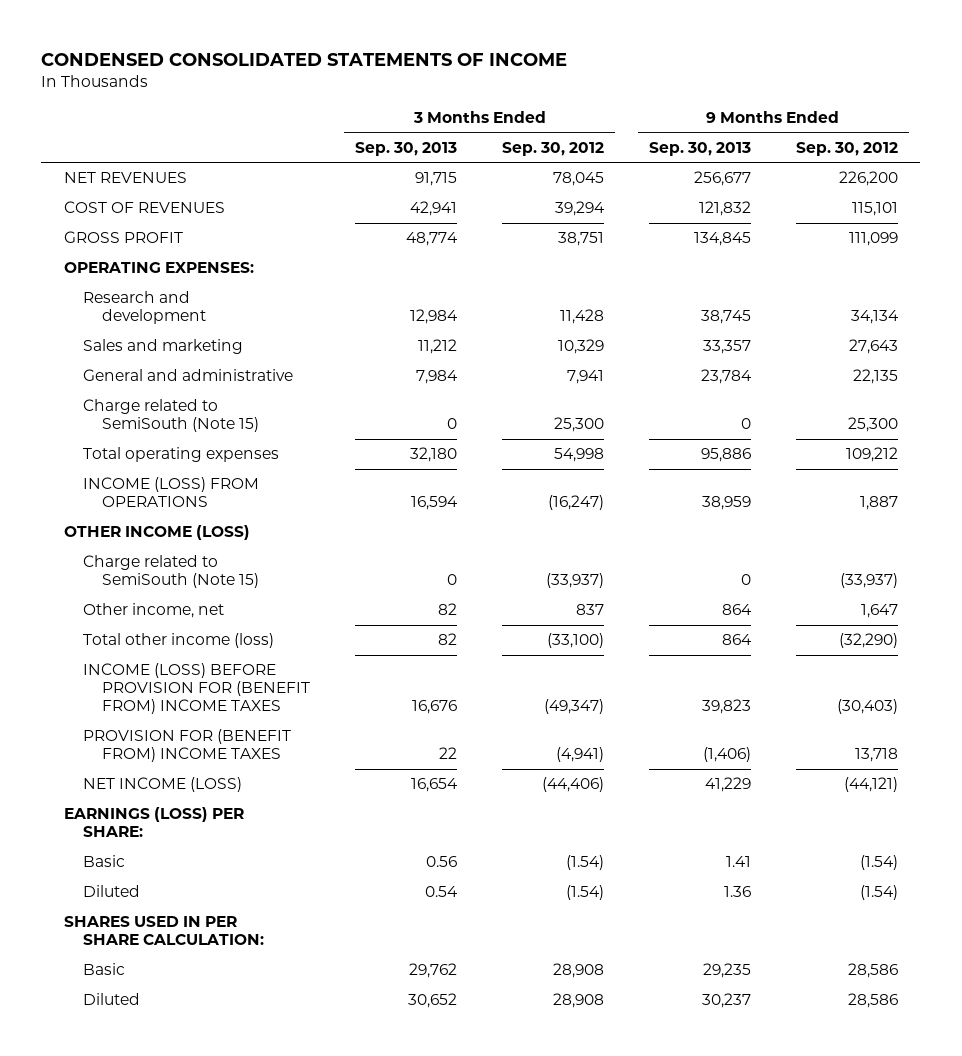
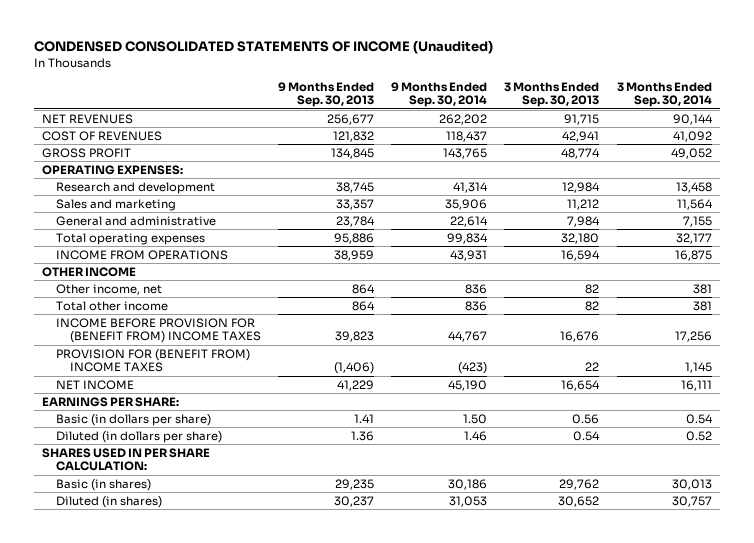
[41,52,568,66] CONDENSED CONSOLIDATED STATEMENTS OF INCOME -> [33,40,493,55] CONDENSED CONSOLIDATED STATEMENTS OF INCOME (Unaudited)
[502,141,605,156] Sep. 30, 2012 -> none
[795,141,898,156] Sep. 30, 2012 -> none
none -> [391,81,488,108] 9 Months Ended Sep. 30, 2014
none -> [616,81,712,108] 3 Months Ended Sep. 30, 2014
[82,399,260,433] Charge related to SemiSouth (Note 15) -> none
[82,555,260,589] Charge related to SemiSouth (Note 15) -> none
[82,477,259,508] INCOME (LOSS) FROM OPERATIONS -> [56,249,229,260] INCOME FROM OPERATIONS
[63,525,250,541] OTHER INCOME (LOSS) -> [42,266,137,277] OTHER INCOME
[82,633,274,649] Total other income (loss) -> [56,300,169,311] Total other income
[82,663,311,715] INCOME (LOSS) BEFORE PROVISION FOR (BENEFIT FROM) INCOME TAXES -> [56,317,261,344] INCOME BEFORE PROVISION FOR (BENEFIT FROM) INCOME TAXES
[82,777,242,793] NET INCOME (LOSS) -> [56,379,135,390] NET INCOME
[63,807,244,838] EARNINGS (LOSS) PER SHARE: -> [42,396,180,407] EARNINGS PER SHARE:
[82,855,125,868] Basic -> [56,413,212,426] Basic (in dollars per share)
[82,885,140,898] Diluted -> [56,430,223,443] Diluted (in dollars per share)
[82,963,125,976] Basic -> [56,478,152,491] Basic (in shares)
[82,993,140,1006] Diluted -> [56,495,163,508] Diluted (in shares)

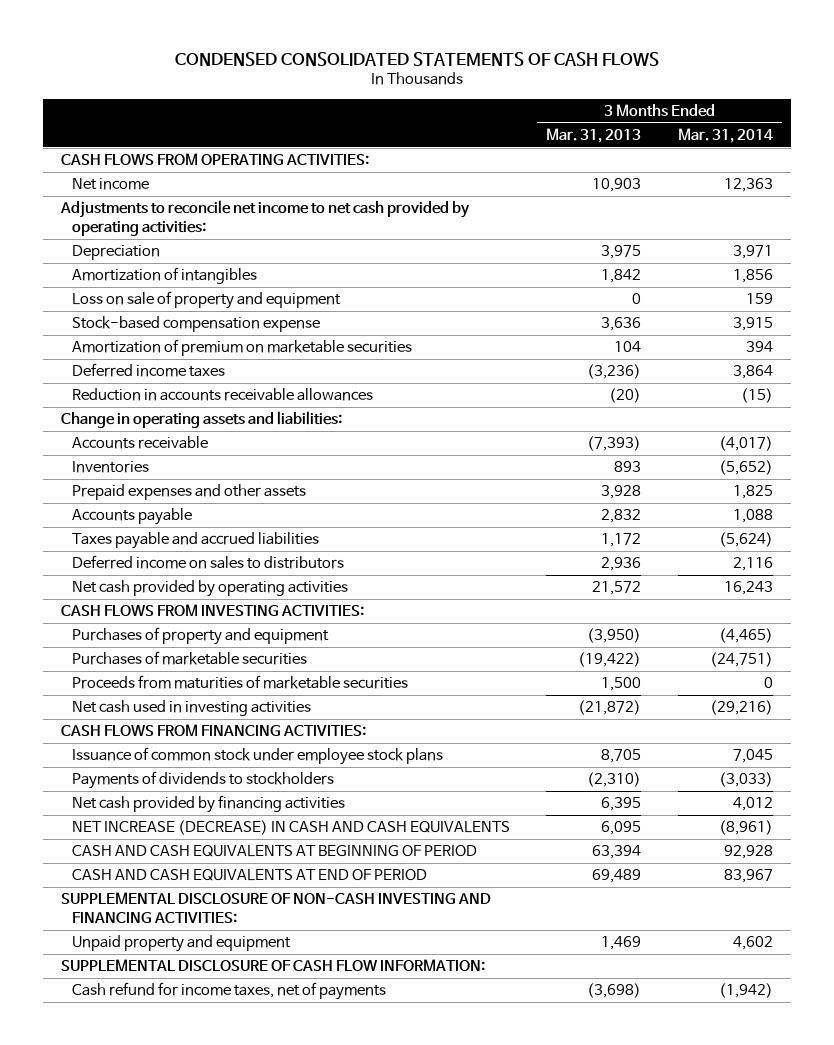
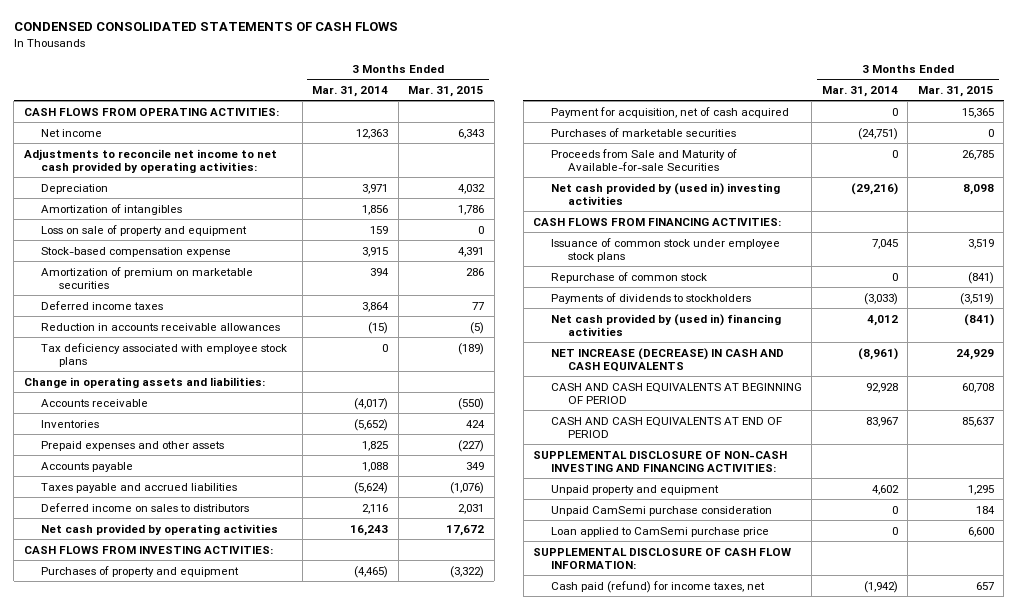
[546,127,642,143] Mar. 31, 2013 -> none
none -> [408,85,485,97] Mar. 31, 2015
none -> [41,342,288,367] Tax deficiency associated with employee stock plans
none -> [550,106,789,118] Payment for acquisition, net of cash acquired
[71,675,408,690] Proceeds from maturities of marketable securities -> none
none -> [550,148,737,171] Proceeds from Sale and Maturity of Available-for-sale Securities
[71,700,311,717] Net cash used in investing activities -> [550,182,780,205] Net cash provided by (used in) investing activities
none -> [550,271,707,283] Repurchase of common stock
[71,795,345,814] Net cash provided by financing activities -> [550,313,781,336] Net cash provided by (used in) financing activities
none -> [550,505,772,516] Unpaid CamSemi purchase consideration
none -> [550,526,769,537] Loan applied to CamSemi purchase price
[71,982,386,1001] Cash refund for income taxes, net of payments -> [550,580,765,593] Cash paid (refund) for income taxes, net

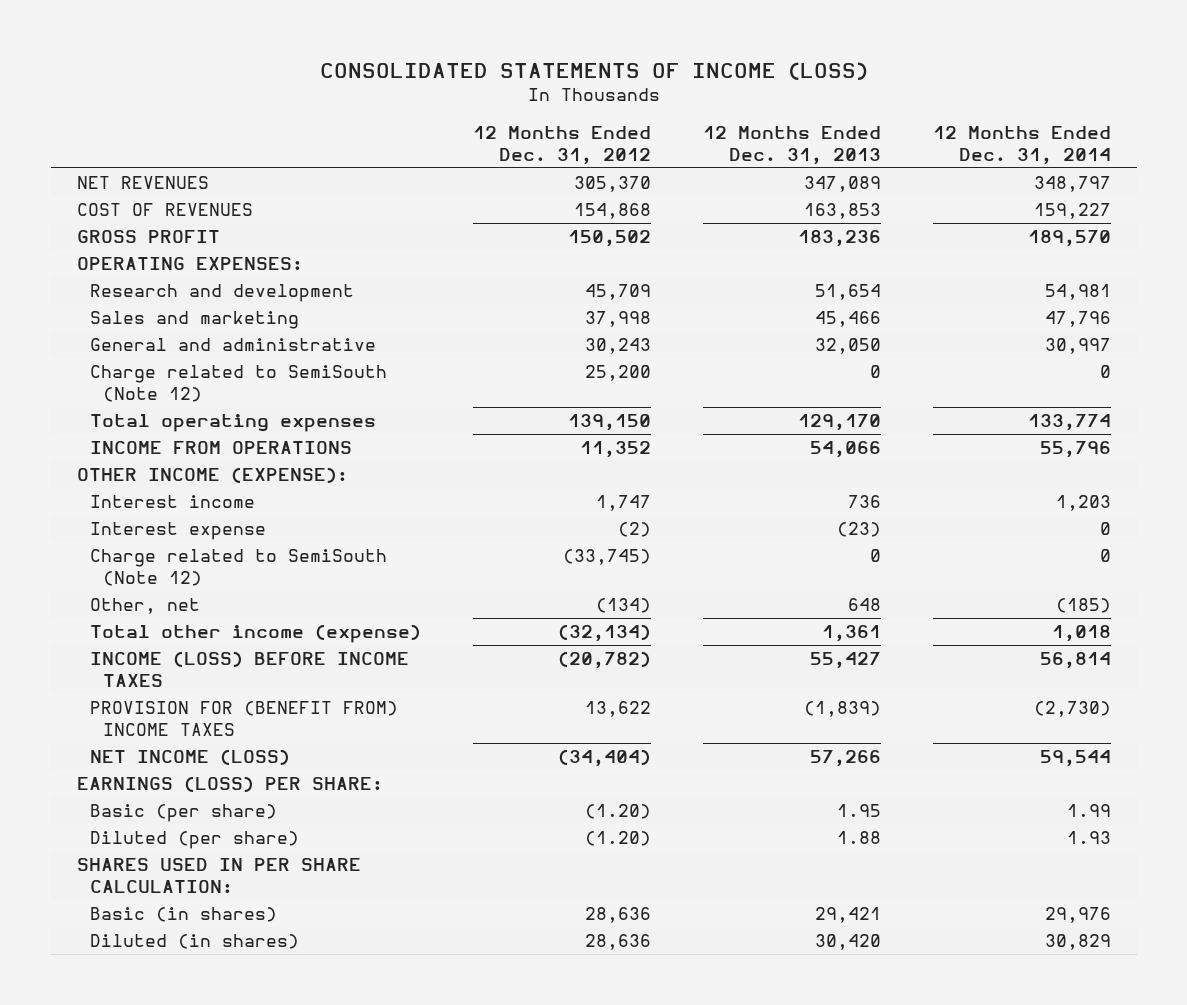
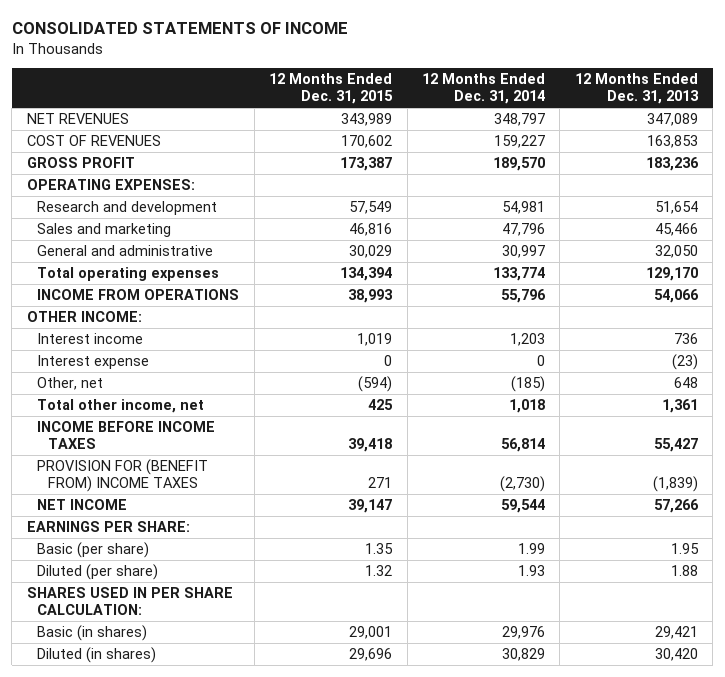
[319,61,868,80] CONSOLIDATED STATEMENTS OF INCOME (LOSS) -> [11,22,348,35] CONSOLIDATED STATEMENTS OF INCOME
[472,125,651,165] 12 Months Ended Dec. 31, 2012 -> none
none -> [269,73,394,105] 12 Months Ended Dec. 31, 2015
[89,365,387,403] Charge related to SemiSouth (Note 12) -> none
[76,467,348,484] OTHER INCOME (EXPENSE): -> [26,311,142,323] OTHER INCOME:
[89,549,387,587] Charge related to SemiSouth (Note 12) -> none
[89,624,421,644] Total other income (expense) -> [37,399,205,414] Total other income, net
[89,651,409,688] INCOME (LOSS) BEFORE INCOME TAXES -> [37,421,216,450] INCOME BEFORE INCOME TAXES
[89,749,290,766] NET INCOME (LOSS) -> [37,499,128,511] NET INCOME
[76,776,383,793] EARNINGS (LOSS) PER SHARE: -> [26,521,190,533] EARNINGS PER SHARE:

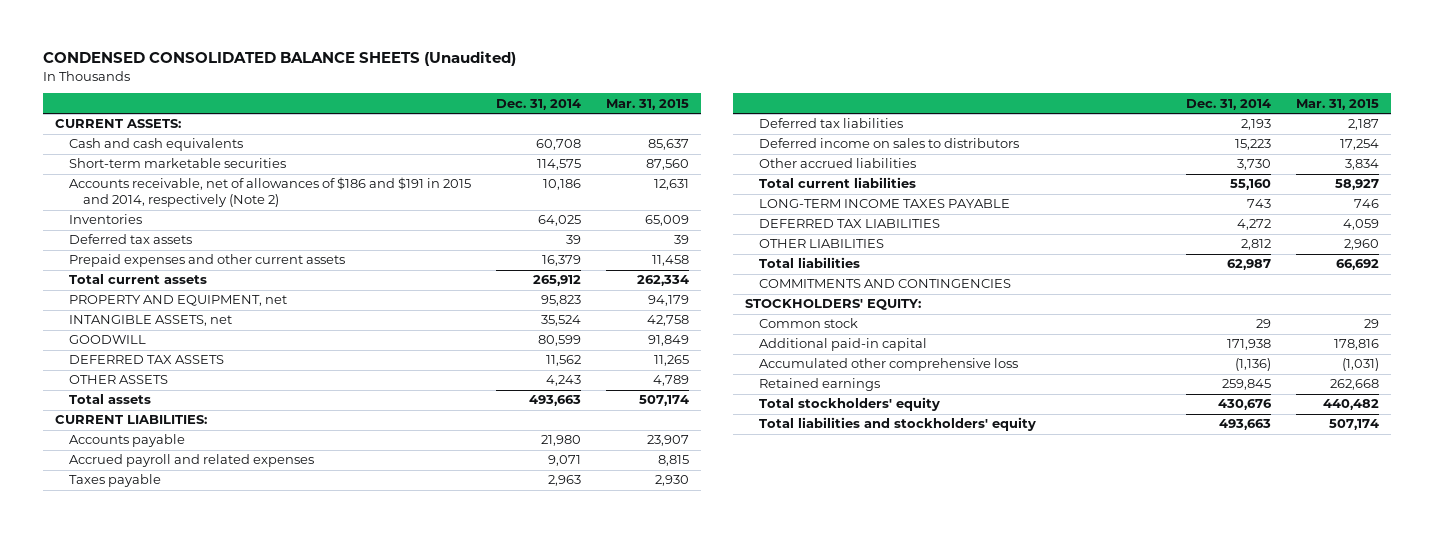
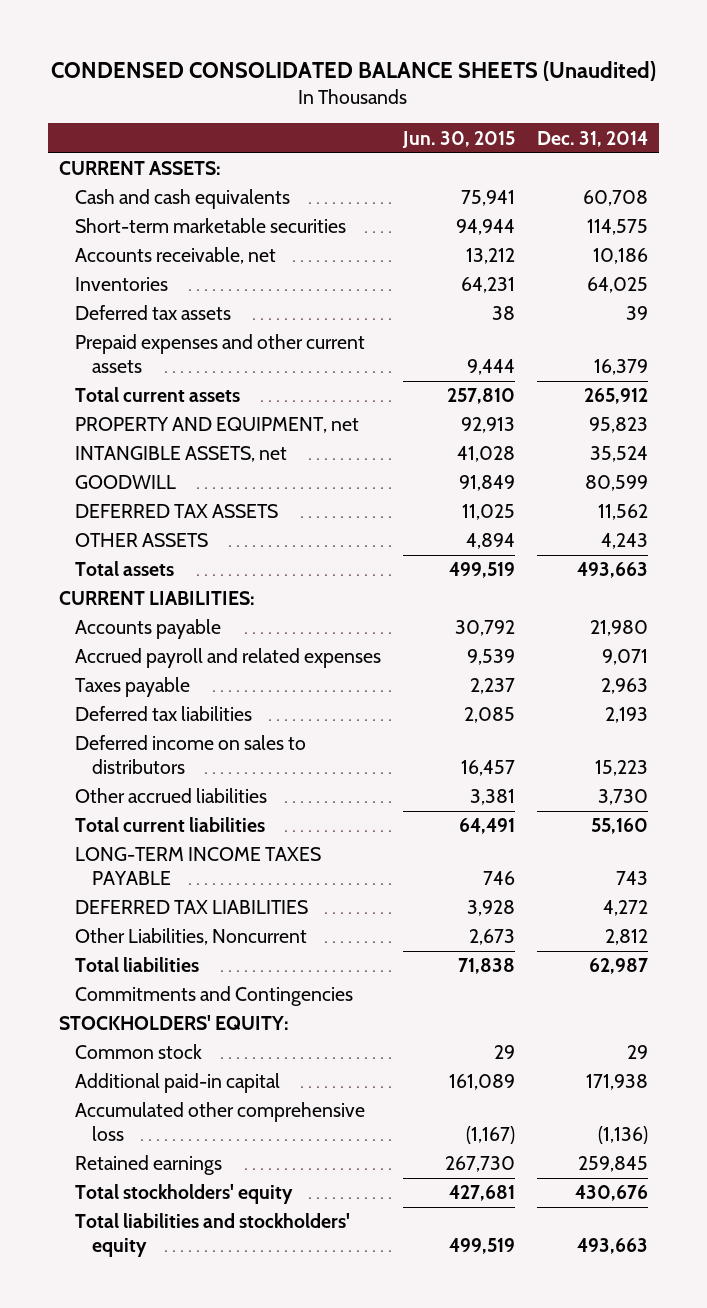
[605,98,689,110] Mar. 31, 2015 -> none
none -> [402,130,516,148] Jun. 30, 2015
[69,177,472,208] Accounts receivable, net of allowances of $186 and $191 in 2015 and 2014, respectively (Note 2) -> [75,247,277,265] Accounts receivable, net
[759,239,885,249] OTHER LIABILITIES -> [75,928,308,946] Other Liabilities, Noncurrent
[759,279,1012,289] COMMITMENTS AND CONTINGENCIES -> [75,986,354,1007] Commitments and Contingencies

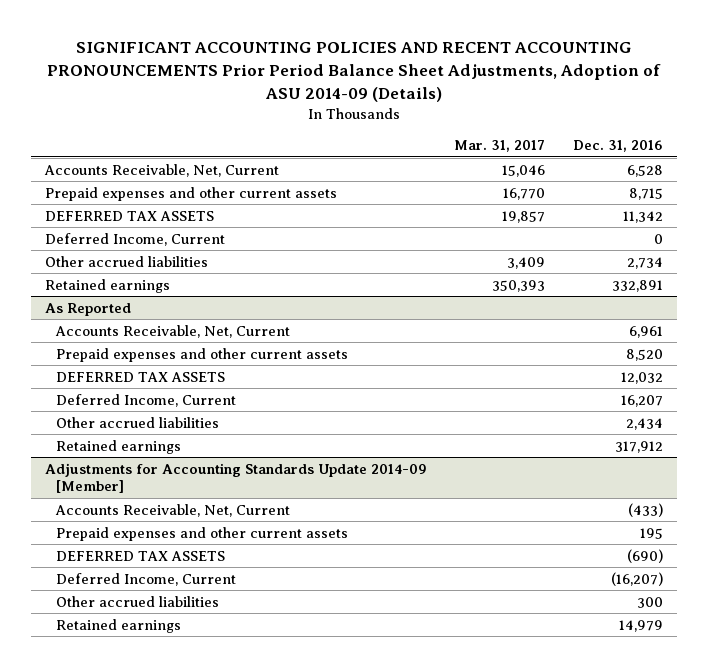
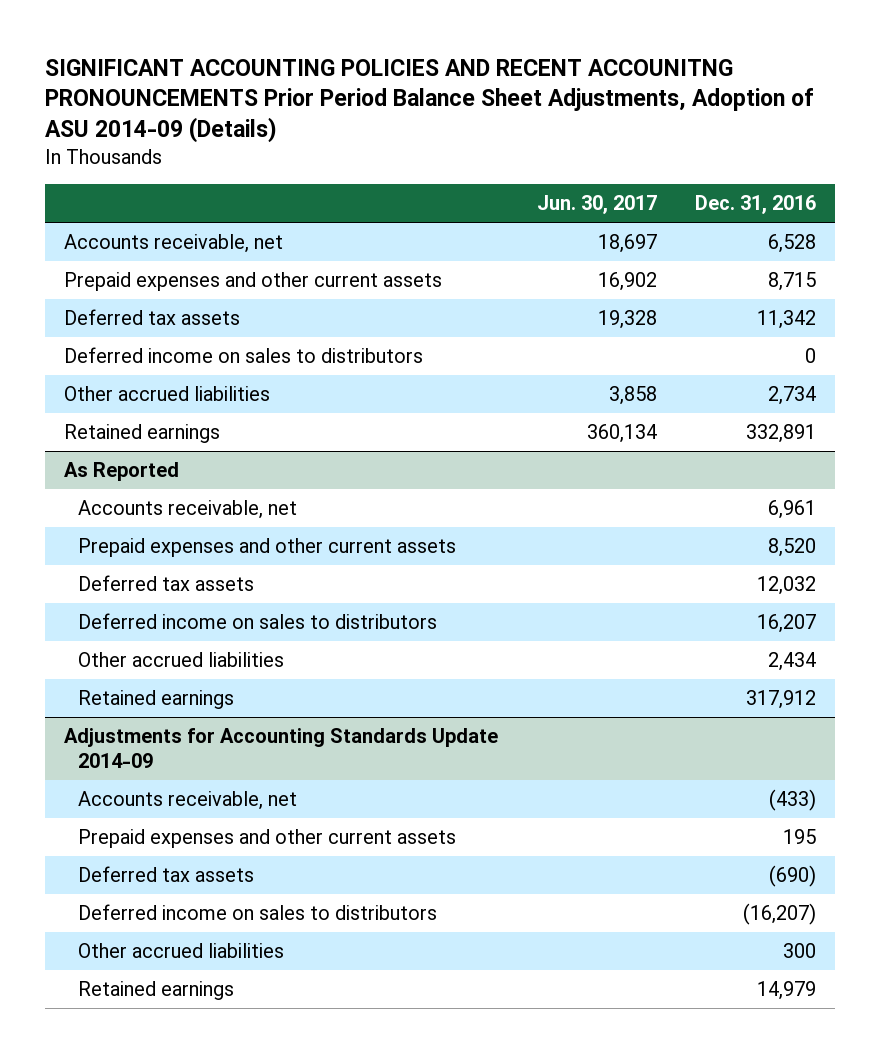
[46,42,661,102] SIGNIFICANT ACCOUNTING POLICIES AND RECENT ACCOUNTING PRONOUNCEMENTS Prior Period Balance Sheet Adjustments, Adoption of ASU 2014-09 (Details) -> [44,58,814,144] SIGNIFICANT ACCOUNTING POLICIES AND RECENT ACCOUNITNG PRONOUNCEMENTS Prior Period Balance Sheet Adjustments, Adoption of ASU 2014-09 (Details)
[454,140,546,153] Mar. 31, 2017 -> none
none -> [536,195,657,215] Jun. 30, 2017
[43,163,279,177] Accounts Receivable, Net, Current -> [64,234,284,254] Accounts receivable, net
[44,210,214,221] DEFERRED TAX ASSETS -> [64,309,241,326] Deferred tax assets
[44,232,225,246] Deferred Income, Current -> [64,347,424,364] Deferred income on sales to distributors
[55,324,291,338] Accounts Receivable, Net, Current -> [78,500,298,520] Accounts receivable, net
[56,371,226,382] DEFERRED TAX ASSETS -> [78,575,255,592] Deferred tax assets
[56,393,237,407] Deferred Income, Current -> [78,613,438,630] Deferred income on sales to distributors
[44,462,427,494] Adjustments for Accounting Standards Update 2014-09 [Member] -> [64,728,499,769] Adjustments for Accounting Standards Update 2014-09
[55,503,291,517] Accounts Receivable, Net, Current -> [78,791,298,811] Accounts receivable, net
[56,550,226,561] DEFERRED TAX ASSETS -> [78,866,255,883] Deferred tax assets
[56,572,237,586] Deferred Income, Current -> [78,904,438,921] Deferred income on sales to distributors

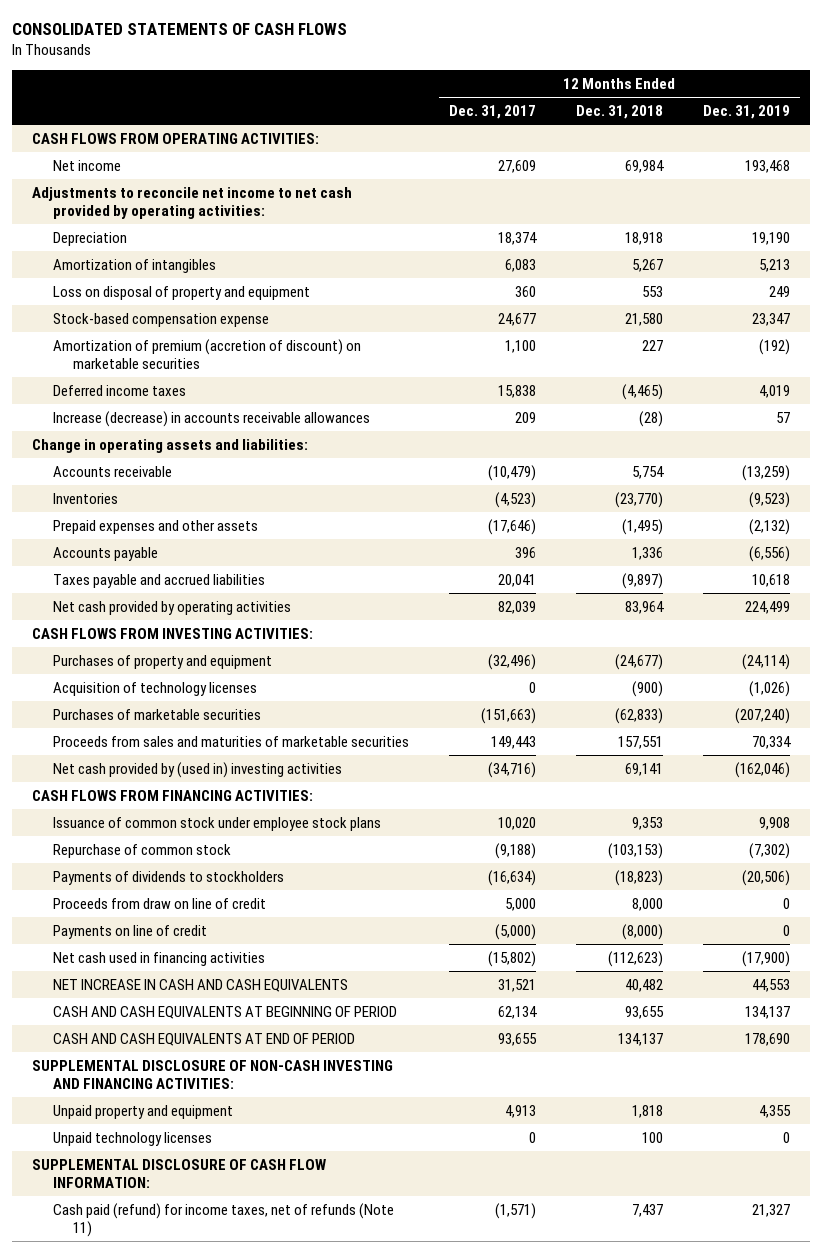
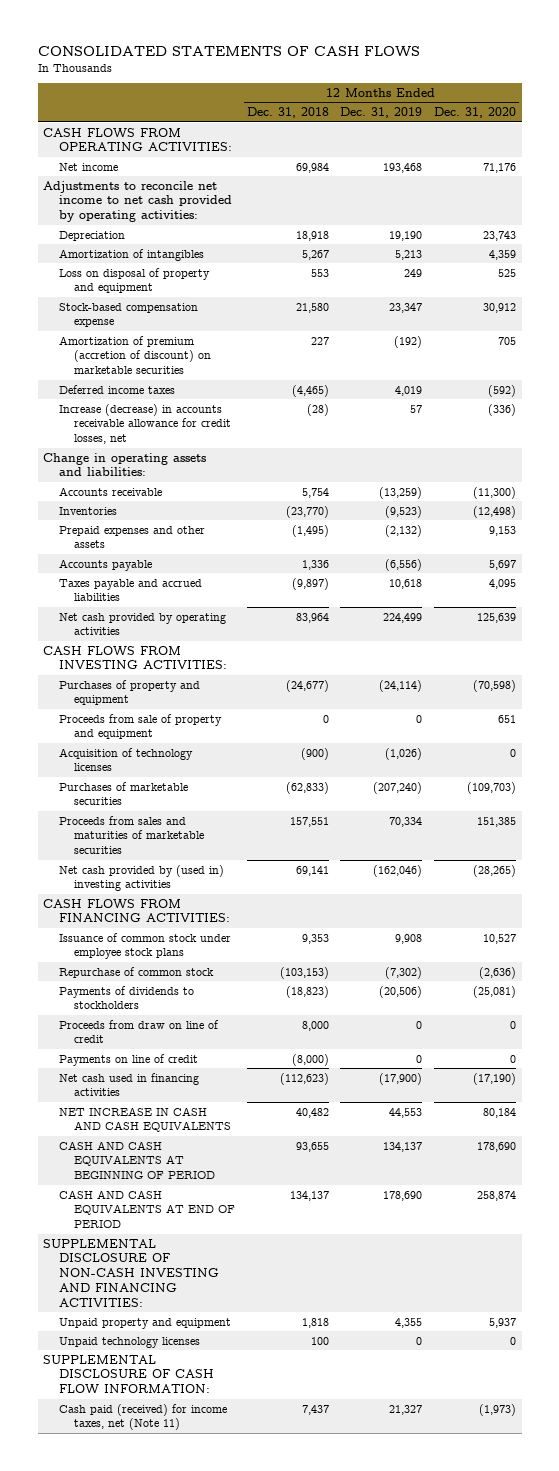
[448,104,536,119] Dec. 31, 2017 -> none
none -> [433,107,516,119] Dec. 31, 2020
[52,410,370,427] Increase (decrease) in accounts receivable allowances -> [58,403,231,445] Increase (decrease) in accounts receivable allowance for credit losses, net
none -> [58,713,222,740] Proceeds from sale of property and equipment
[52,1202,394,1238] Cash paid (refund) for income taxes, net of refunds (Note 11) -> [58,1403,227,1431] Cash paid (received) for income taxes, net (Note 11)

